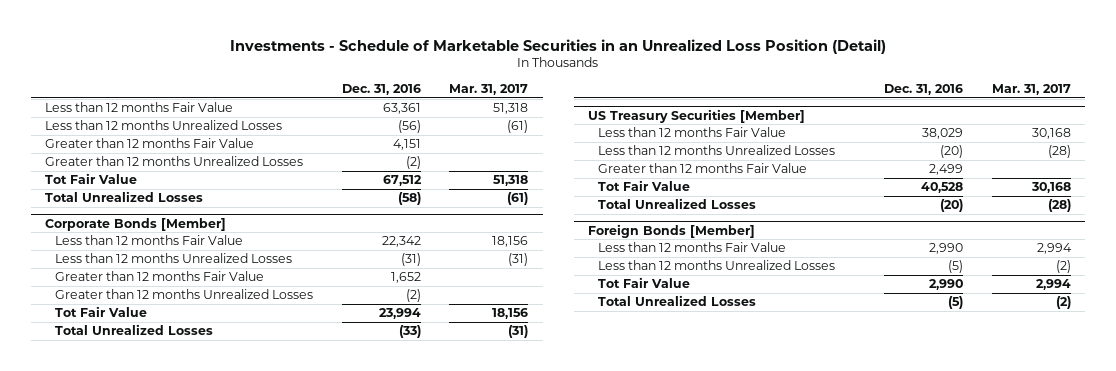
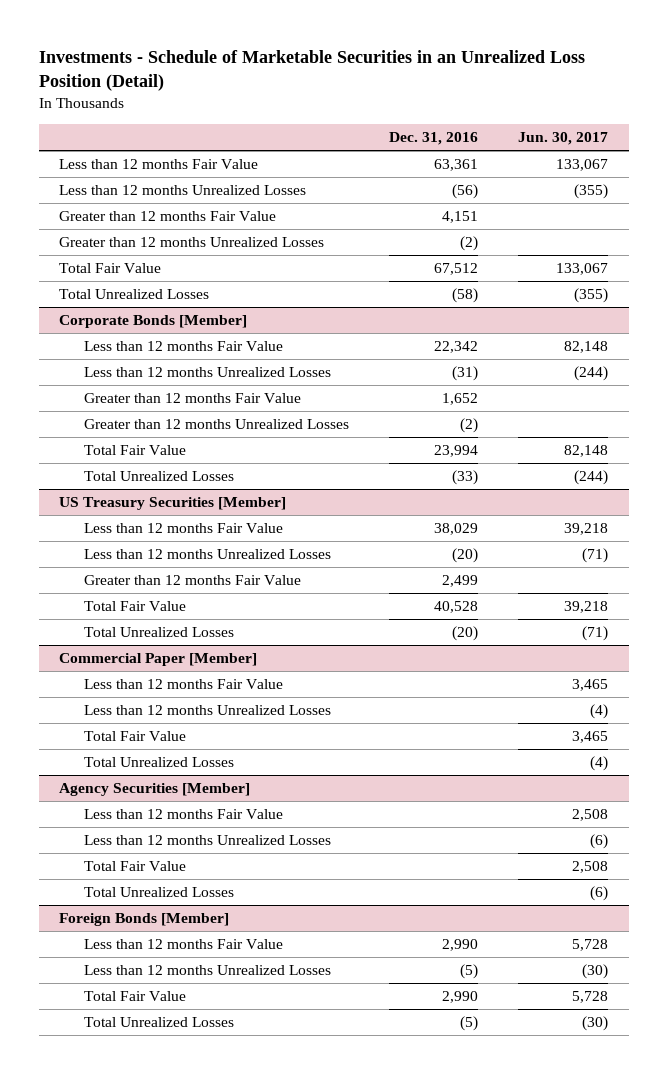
[449,84,529,96] Mar. 31, 2017 -> none
none -> [518,131,609,145] Jun. 30, 2017
[45,173,138,185] Tot Fair Value -> [59,263,162,274] Total Fair Value
[55,306,148,318] Tot Fair Value -> [83,445,186,456] Total Fair Value
[598,180,691,192] Tot Fair Value -> [83,601,186,612] Total Fair Value
none -> [59,653,258,667] Commercial Paper [Member]
none -> [83,679,283,690] Less than 12 months Fair Value
none -> [83,705,331,716] Less than 12 months Unrealized Losses
none -> [83,731,186,742] Total Fair Value
none -> [83,757,234,768] Total Unrealized Losses
none -> [59,783,251,797] Agency Securities [Member]
none -> [83,809,283,820] Less than 12 months Fair Value
none -> [83,835,331,846] Less than 12 months Unrealized Losses
none -> [83,861,186,872] Total Fair Value
none -> [83,887,234,898] Total Unrealized Losses
[598,277,691,289] Tot Fair Value -> [83,991,186,1002] Total Fair Value

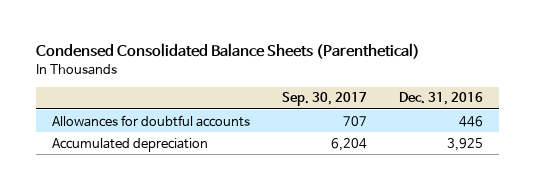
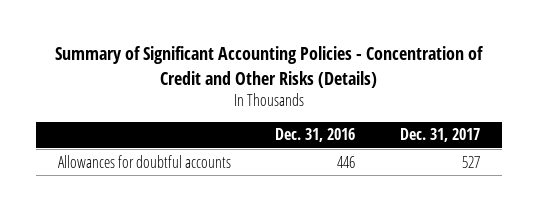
[36,43,421,60] Condensed Consolidated Balance Sheets (Parenthetical) -> [54,46,484,88] Summary of Significant Accounting Policies - Concentration of Credit and Other Risks (Details)
[282,92,368,107] Sep. 30, 2017 -> none
none -> [399,128,480,143] Dec. 31, 2017
[52,137,209,152] Accumulated depreciation -> none

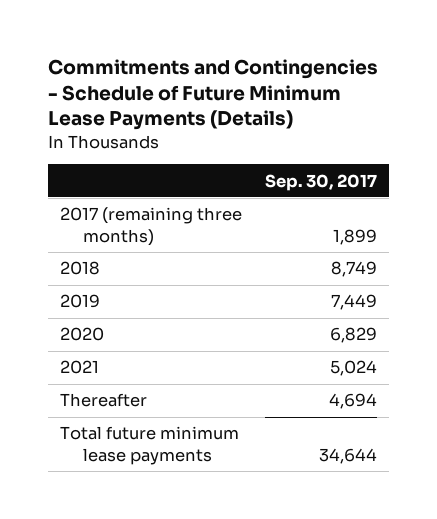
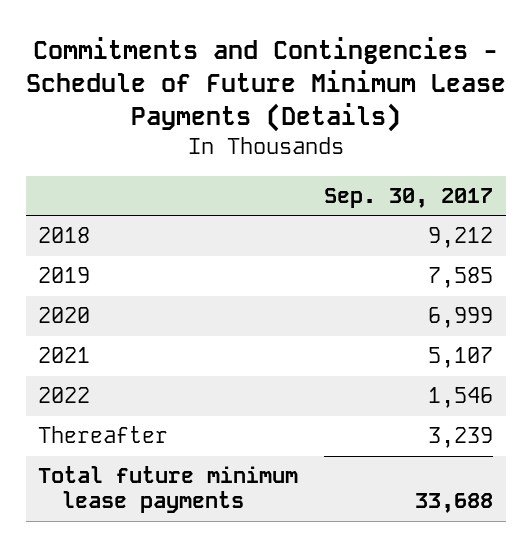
[59,207,242,246] 2017 (remaining three months) -> none
[331,261,378,278] 8,749 -> [427,227,493,249] 9,212
[331,294,378,311] 7,449 -> [427,267,493,289] 7,585
[330,327,378,344] 6,829 -> [427,307,493,329] 6,999
[330,360,378,377] 5,024 -> [427,347,493,369] 5,107
none -> [38,387,91,404] 2022
[329,393,378,410] 4,694 -> [427,427,493,449] 3,239
[319,447,378,464] 34,644 -> [414,493,493,514] 33,688

